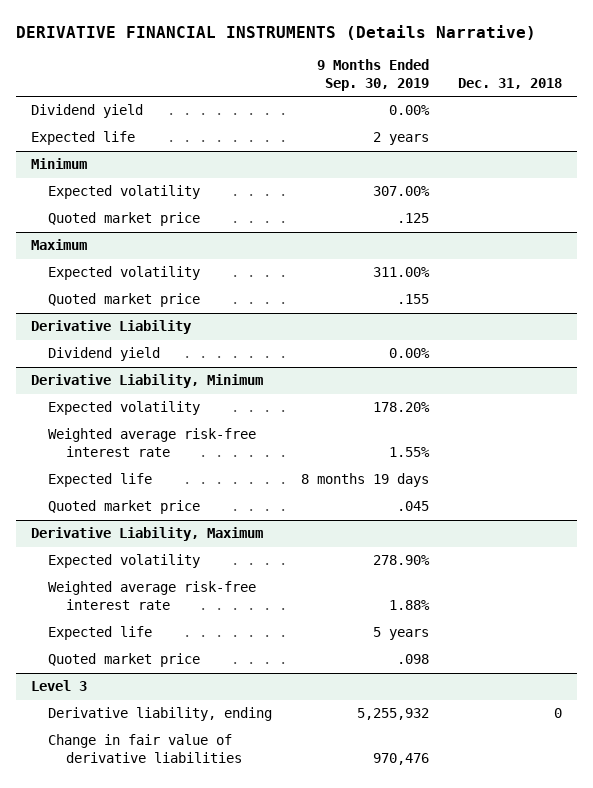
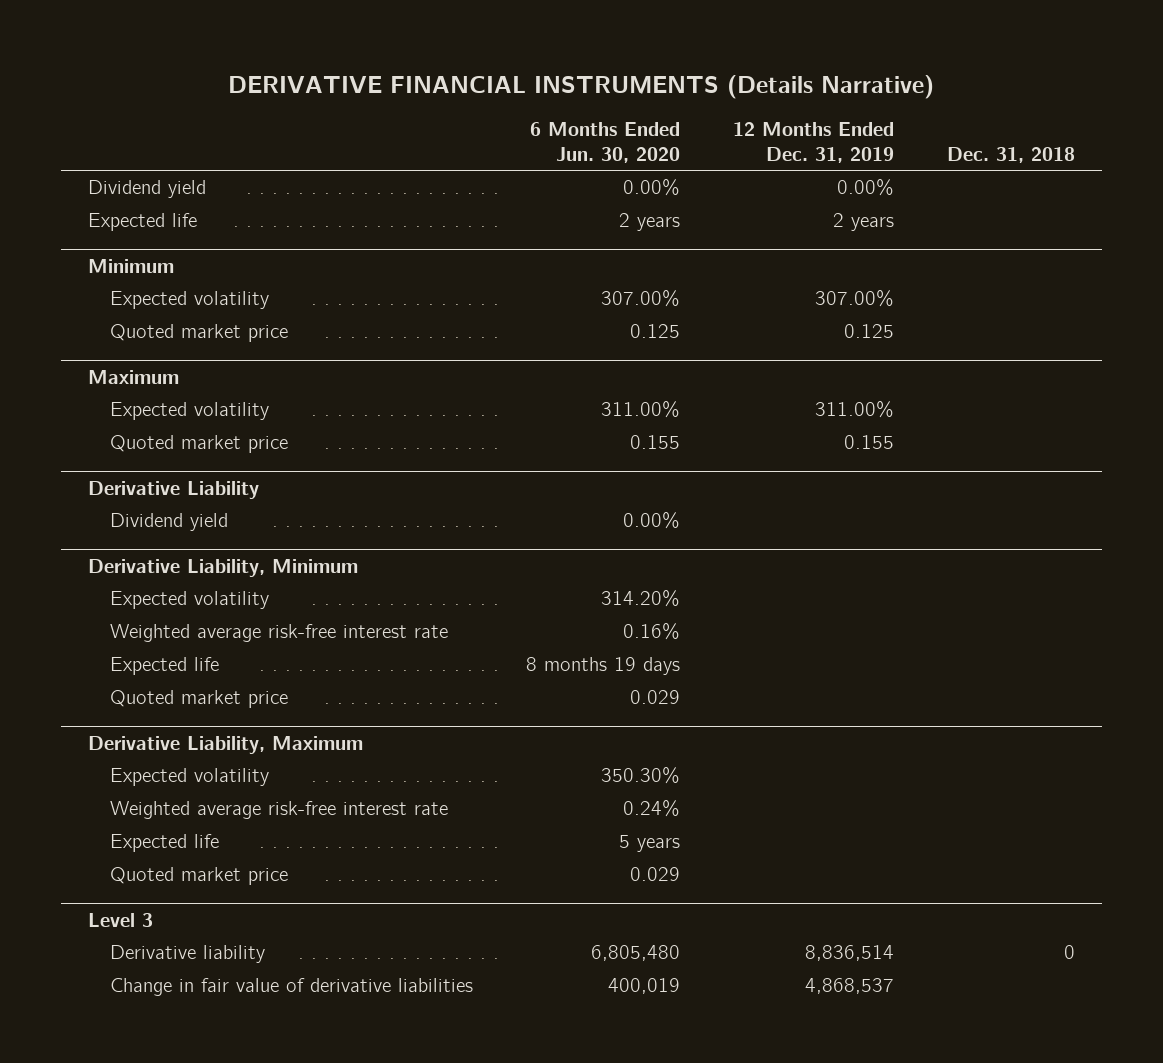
[317,58,430,91] 9 Months Ended Sep. 30, 2019 -> none
none -> [529,122,680,163] 6 Months Ended Jun. 30, 2020
none -> [733,122,895,163] 12 Months Ended Dec. 31, 2019
[48,707,273,722] Derivative liability, ending -> [109,945,265,964] Derivative liability

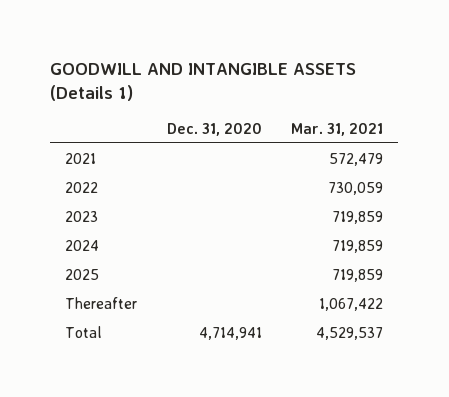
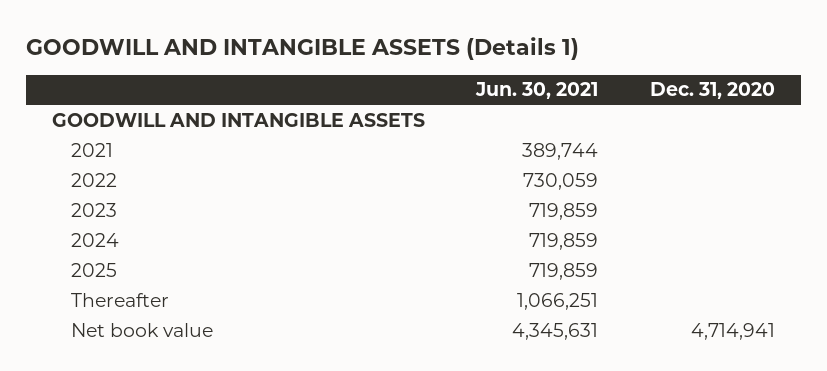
[291,122,384,136] Mar. 31, 2021 -> none
none -> [475,82,599,100] Jun. 30, 2021
none -> [51,112,425,127] GOODWILL AND INTANGIBLE ASSETS
[65,325,103,338] Total -> [70,322,213,337] Net book value

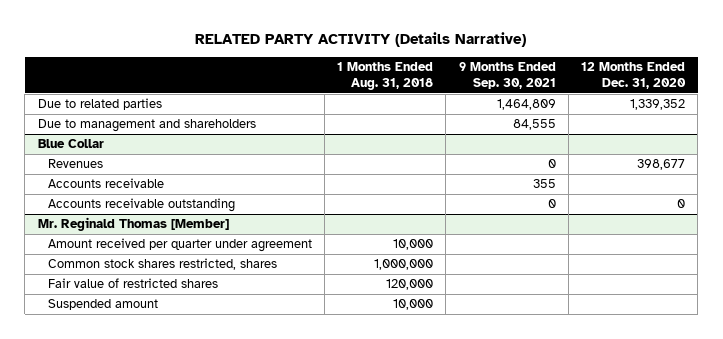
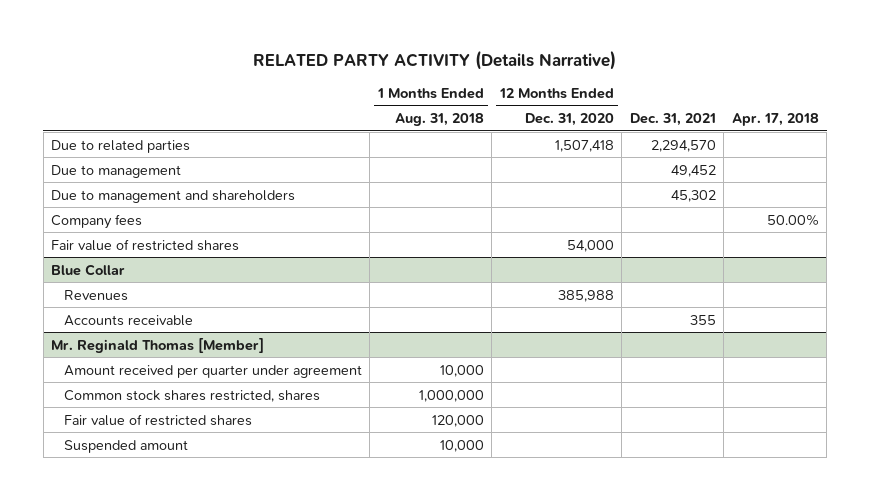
[458,61,556,89] 9 Months Ended Sep. 30, 2021 -> none
none -> [629,113,716,127] Dec. 31, 2021
none -> [731,113,819,127] Apr. 17, 2018
[630,99,686,111] 1,339,352 -> [554,139,614,152] 1,507,418
none -> [51,164,182,178] Due to management
none -> [51,213,143,229] Company fees
none -> [51,238,240,251] Fair value of restricted shares
[637,159,686,171] 398,677 -> [557,289,614,302] 385,988
[47,198,235,213] Accounts receivable outstanding -> none

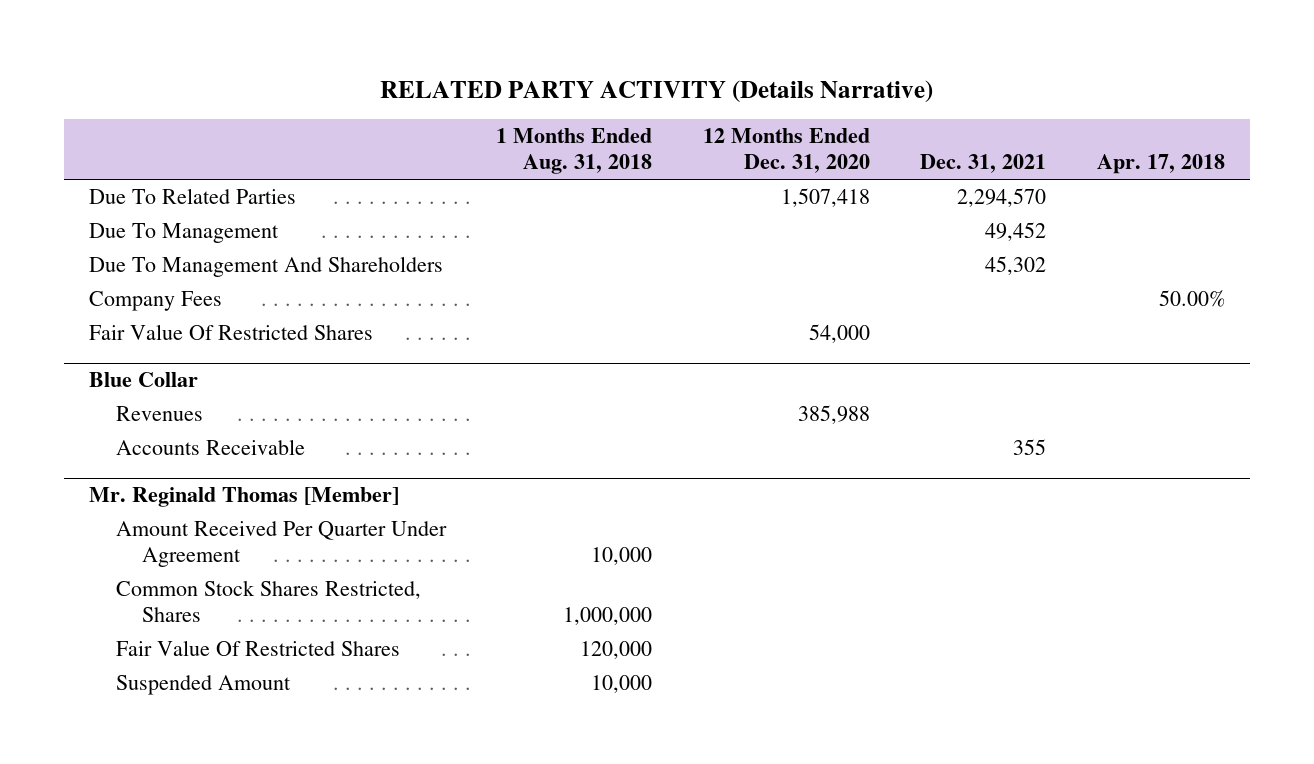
[51,139,191,153] Due to related parties -> [88,187,296,204] Due To Related Parties
[51,164,182,178] Due to management -> [88,222,279,243] Due To Management
[51,189,296,203] Due to management and shareholders -> [88,255,443,277] Due To Management And Shareholders
[51,213,143,229] Company fees -> [88,290,222,311] Company Fees
[51,238,240,251] Fair value of restricted shares -> [88,323,373,340] Fair Value Of Restricted Shares
[63,314,193,326] Accounts receivable -> [115,438,305,455] Accounts Receivable
[63,364,362,378] Amount received per quarter under agreement -> [115,520,447,568] Amount Received Per Quarter Under Agreement
[63,389,320,402] Common stock shares restricted, shares -> [115,579,421,623] Common Stock Shares Restricted, Shares
[63,413,252,426] Fair value of restricted shares -> [115,639,400,656] Fair Value Of Restricted Shares
[63,439,188,453] Suspended amount -> [115,674,291,695] Suspended Amount

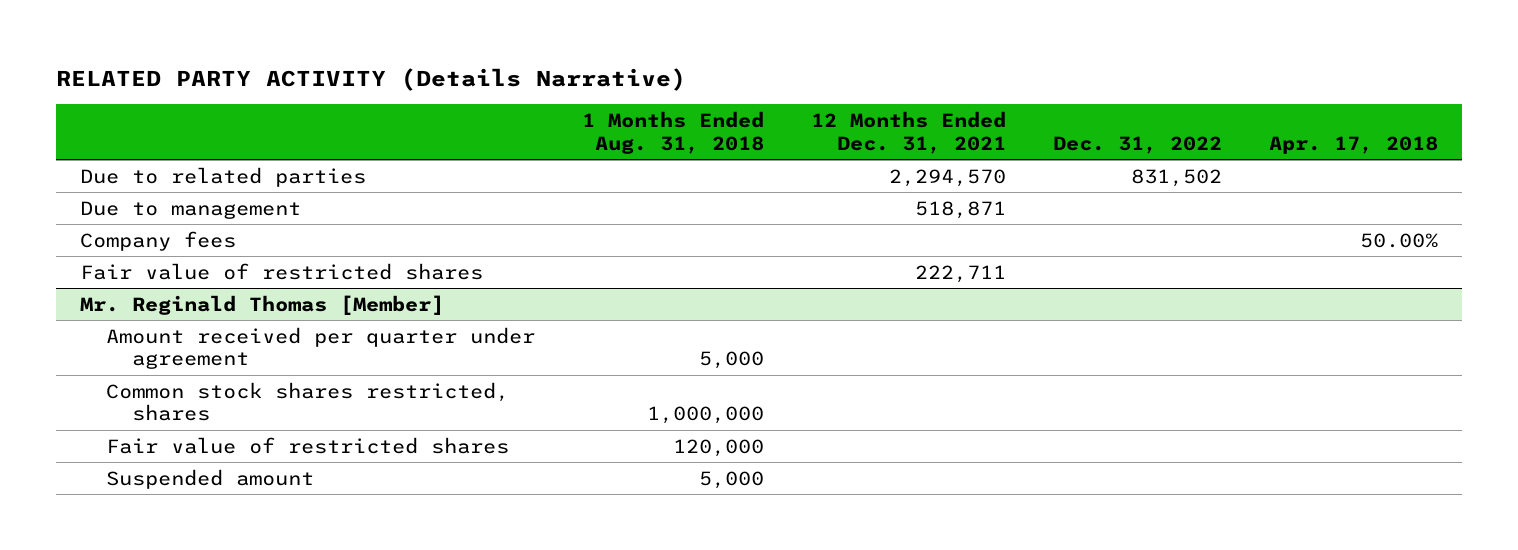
[702,128,870,174] 12 Months Ended Dec. 31, 2020 -> none
[920,154,1047,174] Dec. 31, 2021 -> none
none -> [811,110,1007,154] 12 Months Ended Dec. 31, 2021
none -> [1053,135,1223,154] Dec. 31, 2022
[88,255,443,277] Due To Management And Shareholders -> none
[88,372,198,388] Blue Collar -> none
[115,405,203,421] Revenues -> none
[115,438,305,455] Accounts Receivable -> none
[88,187,296,204] Due To Related Parties -> [79,166,366,187] Due to related parties
[88,222,279,243] Due To Management -> [79,200,301,219] Due to management
[88,290,222,311] Company Fees -> [79,230,236,251] Company fees
[88,323,373,340] Fair Value Of Restricted Shares -> [79,262,483,280] Fair value of restricted shares
[115,520,447,568] Amount Received Per Quarter Under Agreement -> [105,326,535,370] Amount received per quarter under agreement
[591,547,653,566] 10,000 -> [699,351,765,370] 5,000
[115,579,421,623] Common Stock Shares Restricted, Shares -> [105,381,509,422] Common stock shares restricted, shares
[115,639,400,656] Fair Value Of Restricted Shares -> [105,436,509,454] Fair value of restricted shares
[115,674,291,695] Suspended Amount -> [105,468,314,489] Suspended amount
[591,674,653,693] 10,000 -> [699,470,765,489] 5,000

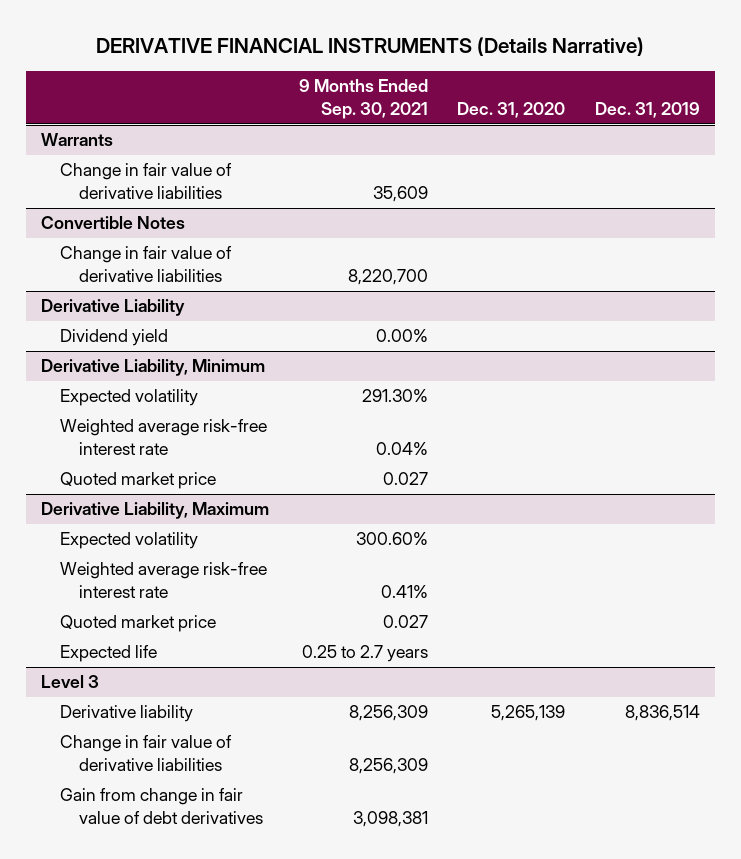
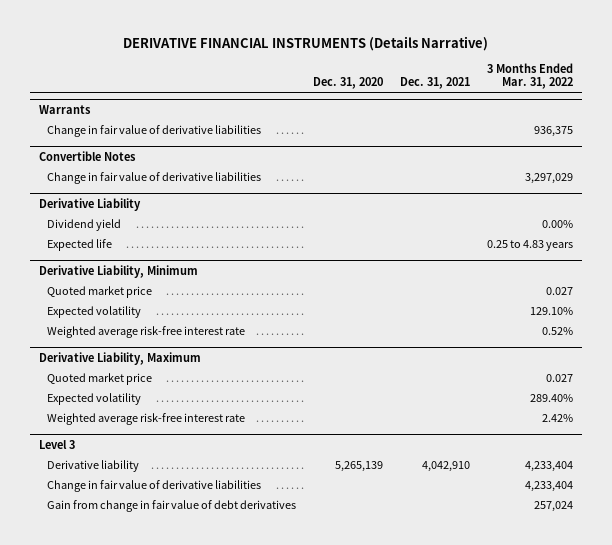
[298,79,428,120] 9 Months Ended Sep. 30, 2021 -> none
[595,102,701,119] Dec. 31, 2019 -> none
none -> [399,77,470,90] Dec. 31, 2021
none -> [487,62,574,90] 3 Months Ended Mar. 31, 2022
none -> [46,239,112,252] Expected life
[60,472,217,490] Quoted market price -> [46,286,152,299] Quoted market price
[60,615,217,633] Quoted market price -> [46,373,152,386] Quoted market price
[60,645,158,663] Expected life -> none

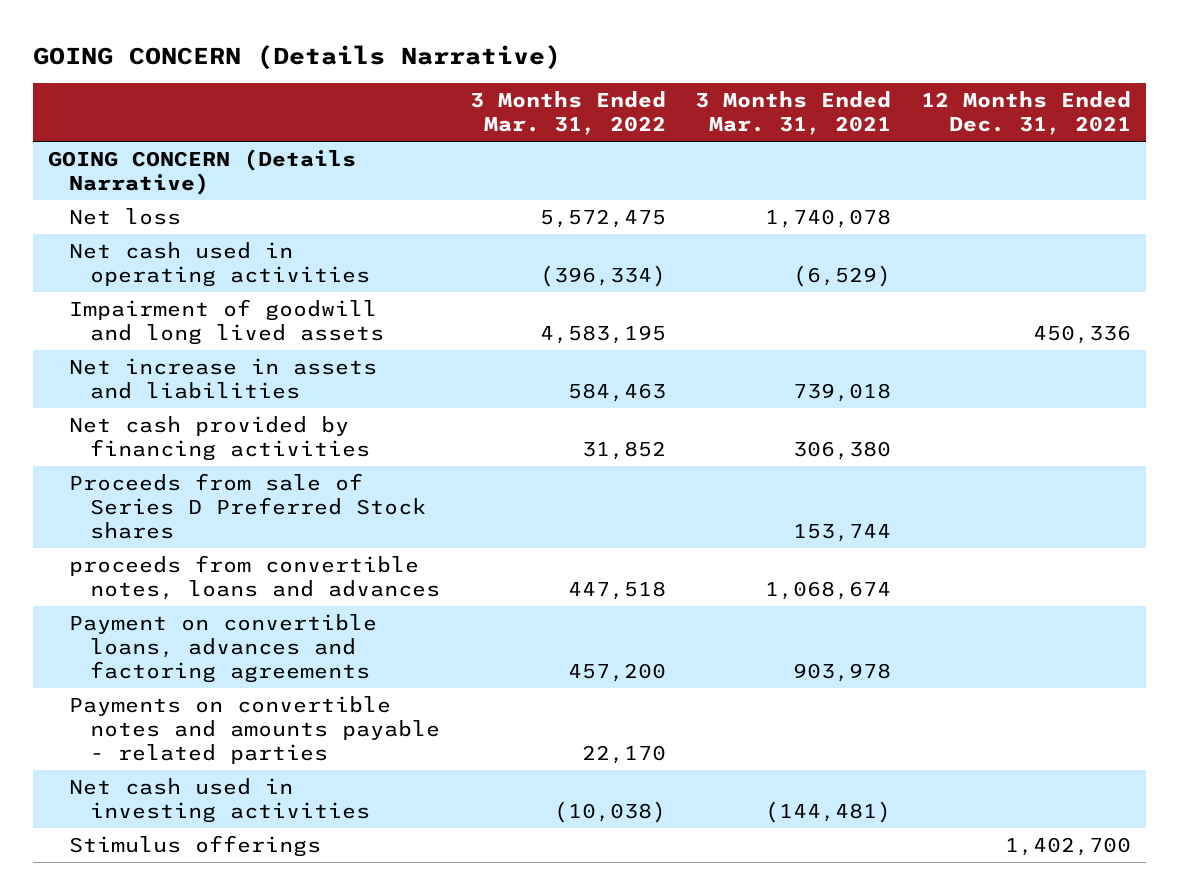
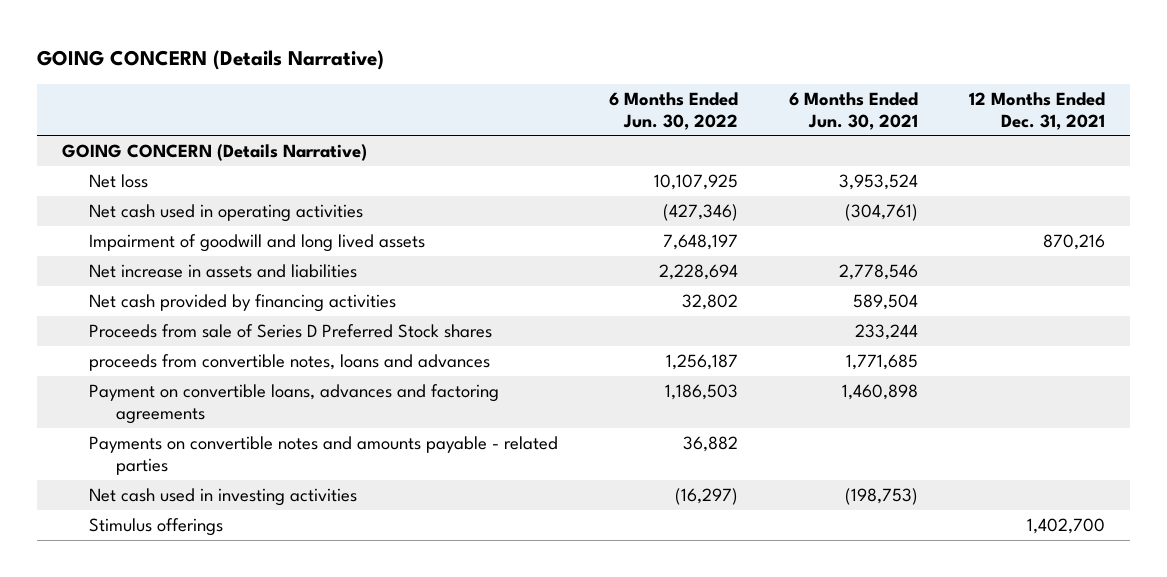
[469,91,666,136] 3 Months Ended Mar. 31, 2022 -> none
[695,91,892,136] 3 Months Ended Mar. 31, 2021 -> none
none -> [608,91,738,130] 6 Months Ended Jun. 30, 2022
none -> [788,91,918,130] 6 Months Ended Jun. 30, 2021
[1033,324,1132,344] 450,336 -> [1042,233,1105,250] 870,216

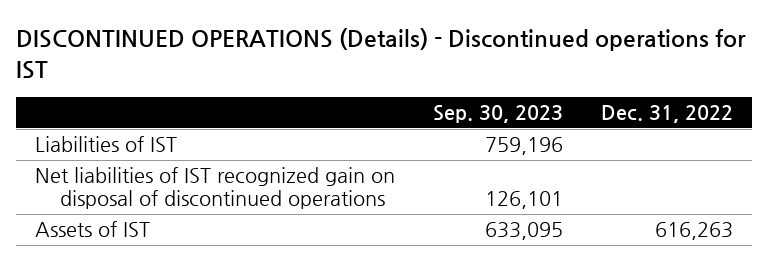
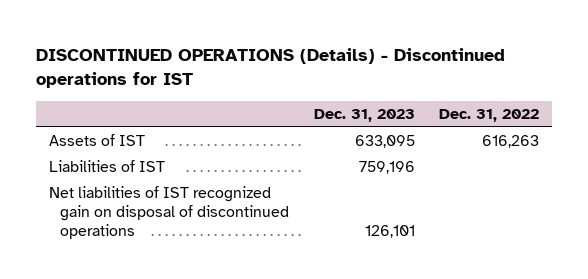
[432,105,563,124] Sep. 30, 2023 -> none
none -> [313,109,415,123] Dec. 31, 2023
[34,221,150,238] Assets of IST -> [48,134,145,147] Assets of IST

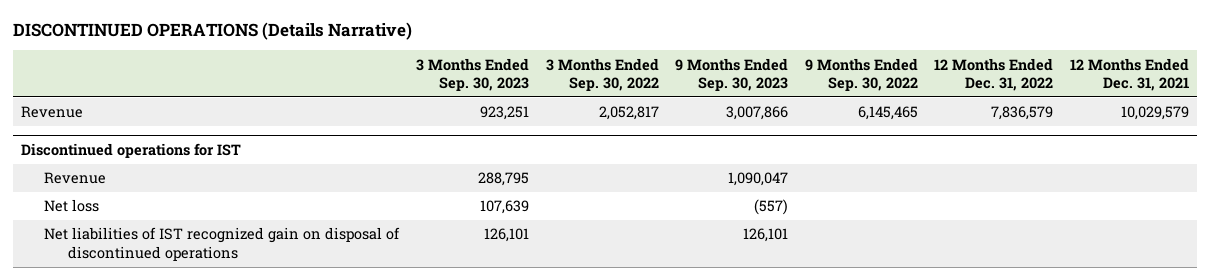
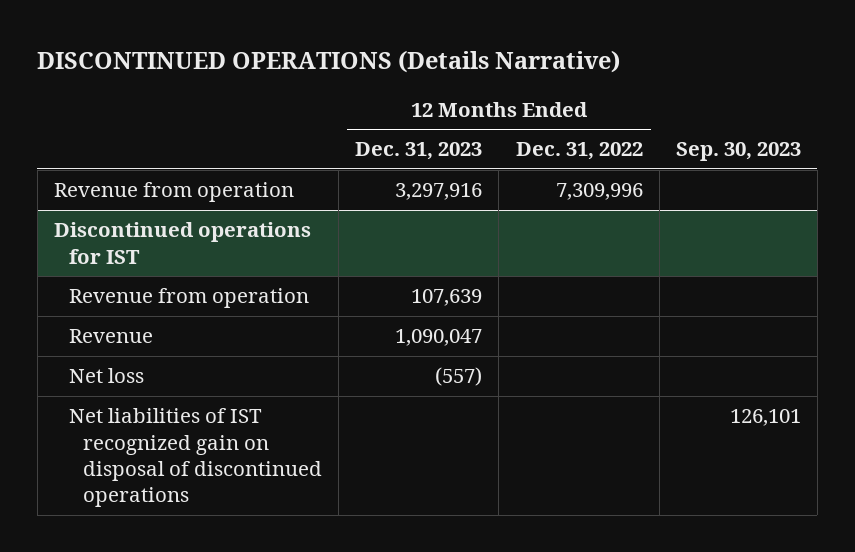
[416,57,530,91] 3 Months Ended Sep. 30, 2023 -> none
[545,57,659,91] 3 Months Ended Sep. 30, 2022 -> none
[675,57,789,91] 9 Months Ended Sep. 30, 2023 -> none
[804,57,918,91] 9 Months Ended Sep. 30, 2022 -> none
[1070,57,1190,91] 12 Months Ended Dec. 31, 2021 -> none
none -> [355,142,483,161] Dec. 31, 2023
none -> [675,142,801,162] Sep. 30, 2023
[21,106,84,119] Revenue -> [53,182,294,203] Revenue from operation
[991,106,1054,121] 7,836,579 -> [555,183,643,201] 7,309,996
none -> [68,288,309,309] Revenue from operation

